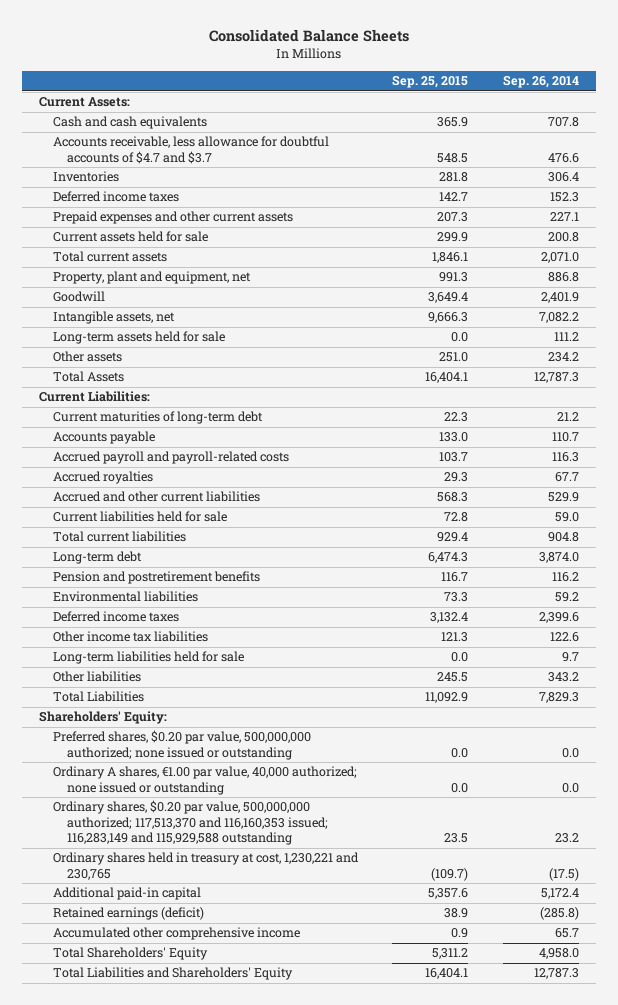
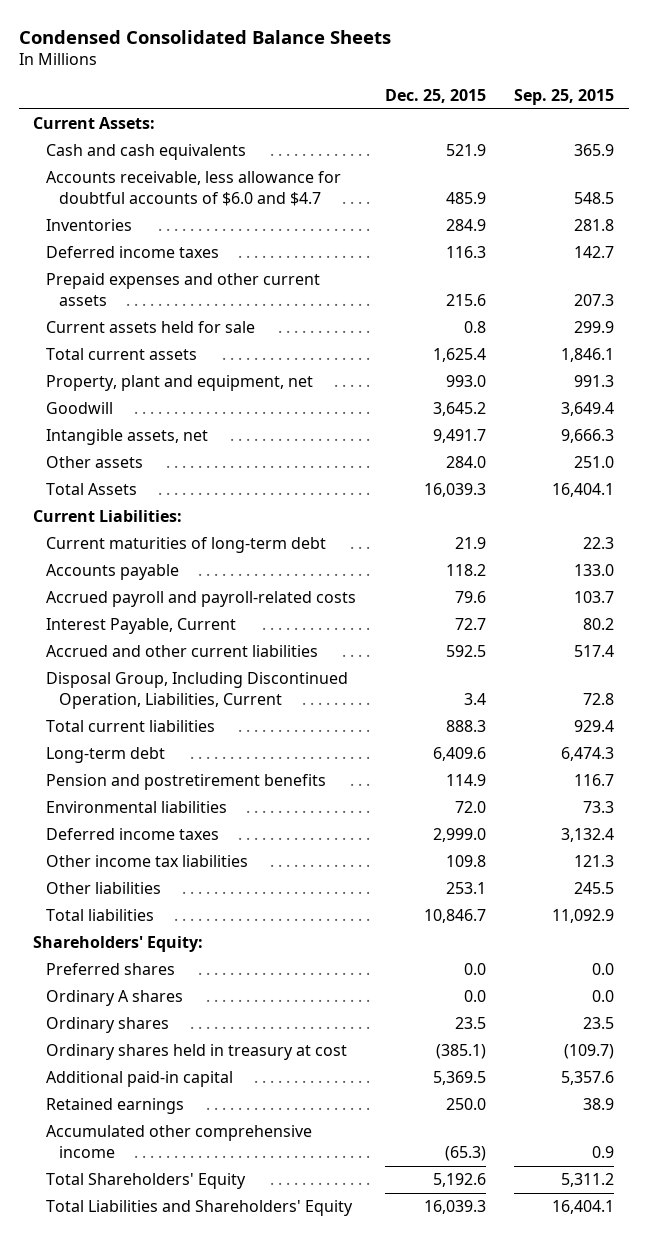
[208,29,409,43] Consolidated Balance Sheets -> [18,29,391,44] Condensed Consolidated Balance Sheets
[502,75,579,89] Sep. 26, 2014 -> none
none -> [384,88,486,103] Dec. 25, 2015
[53,136,330,164] Accounts receivable, less allowance for doubtful accounts of $4.7 and $3.7 -> [45,171,341,207] Accounts receivable, less allowance for doubtful accounts of $6.0 and $4.7
[53,331,226,345] Long-term assets held for sale -> none
[53,471,154,485] Accrued royalties -> none
none -> [45,618,236,635] Interest Payable, Current
[437,492,469,503] 568.3 -> [574,645,615,658] 517.4
[53,511,228,523] Current liabilities held for sale -> [45,672,348,710] Disposal Group, Including Discontinued Operation, Liabilities, Current
[53,651,245,665] Long-term liabilities held for sale -> none
[53,691,145,703] Total Liabilities -> [45,909,154,922] Total liabilities
[53,730,312,760] Preferred shares, $0.20 par value, 500,000,000 authorized; none issued or outstanding -> [45,963,175,976] Preferred shares
[53,766,358,795] Ordinary A shares, €1.00 par value, 40,000 authorized; none issued or outstanding -> [45,990,183,1007] Ordinary A shares
[53,800,329,846] Ordinary shares, $0.20 par value, 500,000,000 authorized; 117,513,370 and 116,160,353 issued; 116,283,149 and 115,929,588 outstanding -> [45,1017,169,1034] Ordinary shares
[53,852,360,880] Ordinary shares held in treasury at cost, 1,230,221 and 230,765 -> [45,1044,347,1061] Ordinary shares held in treasury at cost
[53,907,205,921] Retained earnings (deficit) -> [45,1098,184,1115] Retained earnings

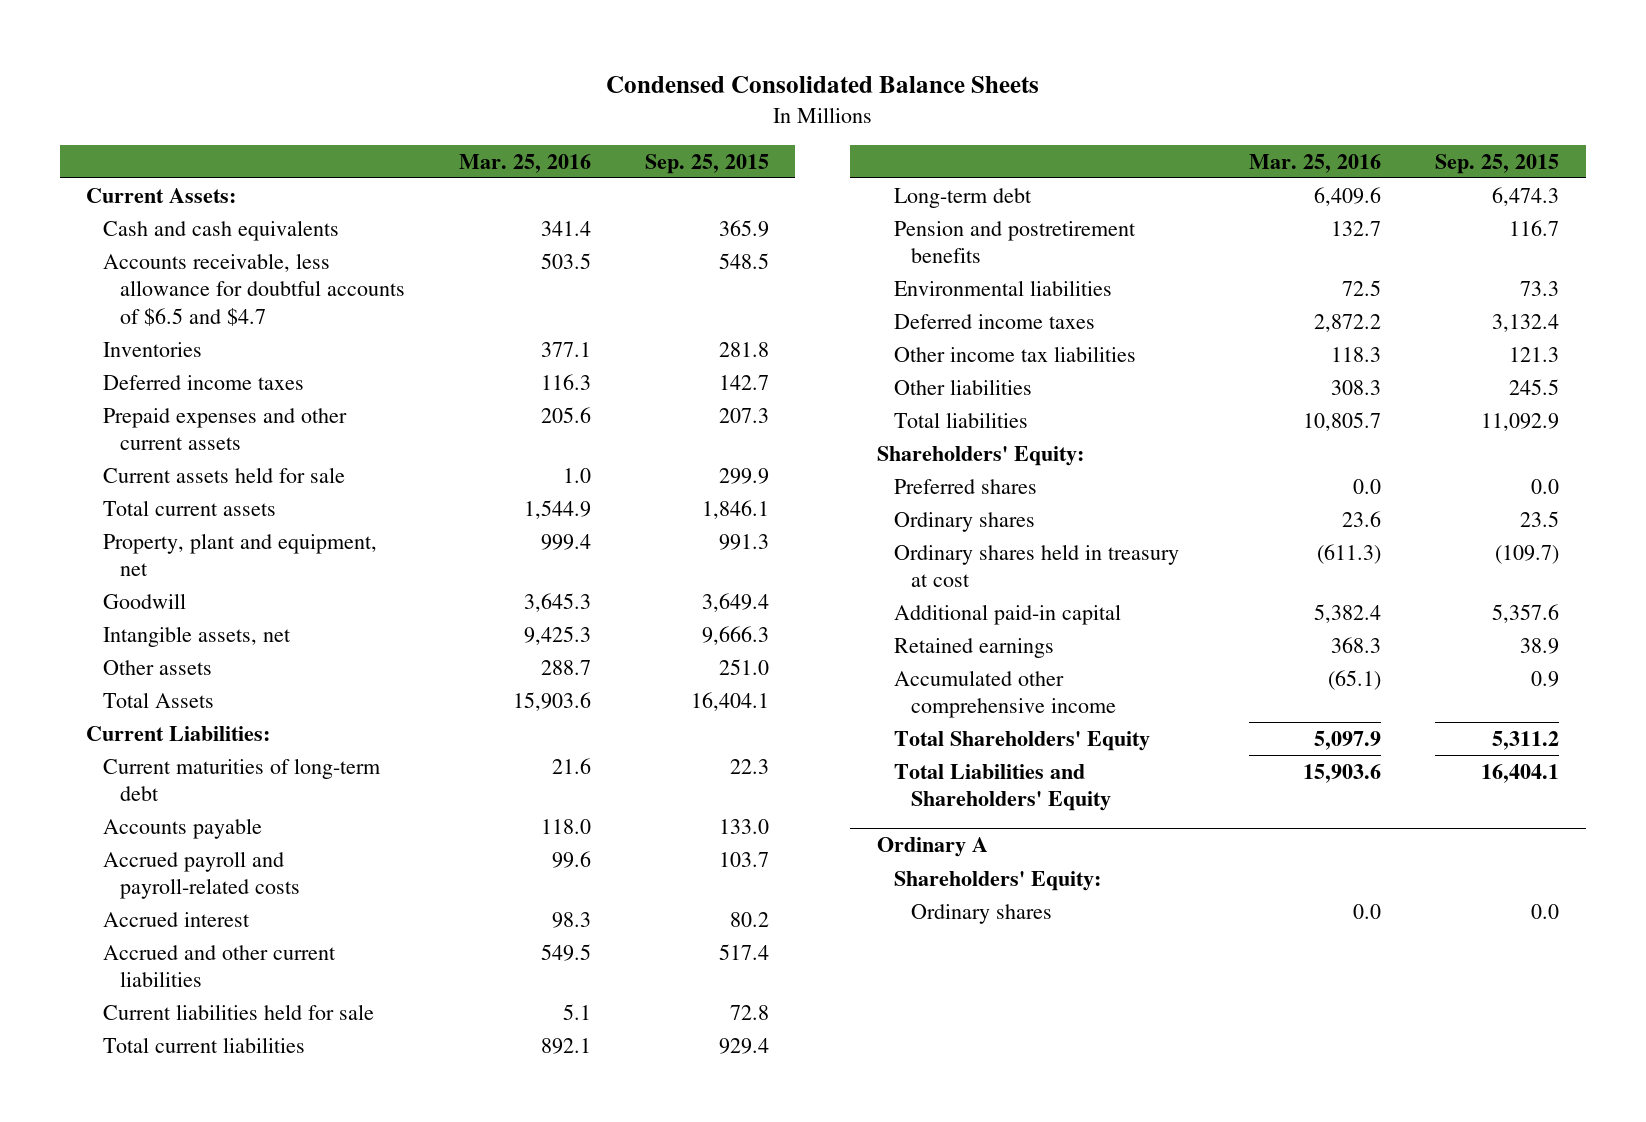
[384,88,486,103] Dec. 25, 2015 -> none
none -> [458,153,591,173] Mar. 25, 2016
[45,171,341,207] Accounts receivable, less allowance for doubtful accounts of $6.0 and $4.7 -> [103,252,406,326] Accounts receivable, less allowance for doubtful accounts of $6.5 and $4.7
[45,618,236,635] Interest Payable, Current -> [103,911,251,927] Accrued interest
[45,672,348,710] Disposal Group, Including Discontinued Operation, Liabilities, Current -> [103,1003,375,1020] Current liabilities held for sale
[45,990,183,1007] Ordinary A shares -> none
none -> [877,837,989,858] Ordinary A
none -> [893,870,1101,891] Shareholders' Equity:
none -> [910,903,1052,924] Ordinary shares

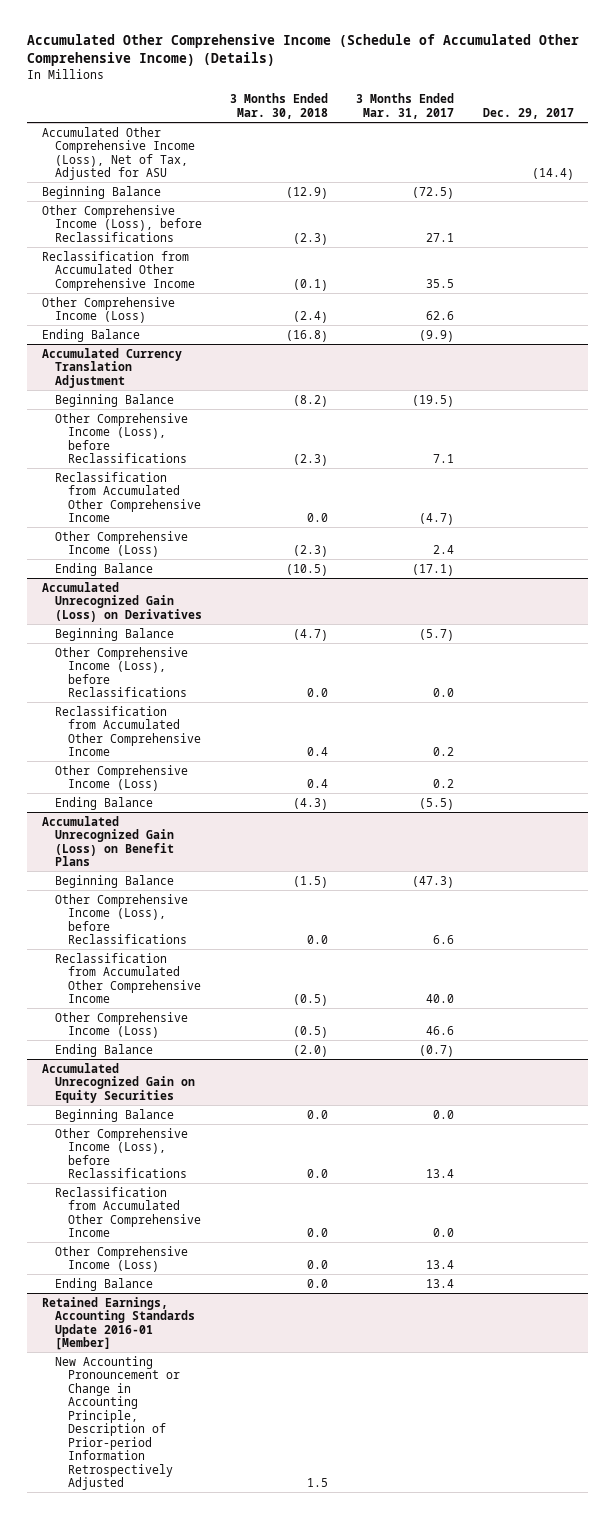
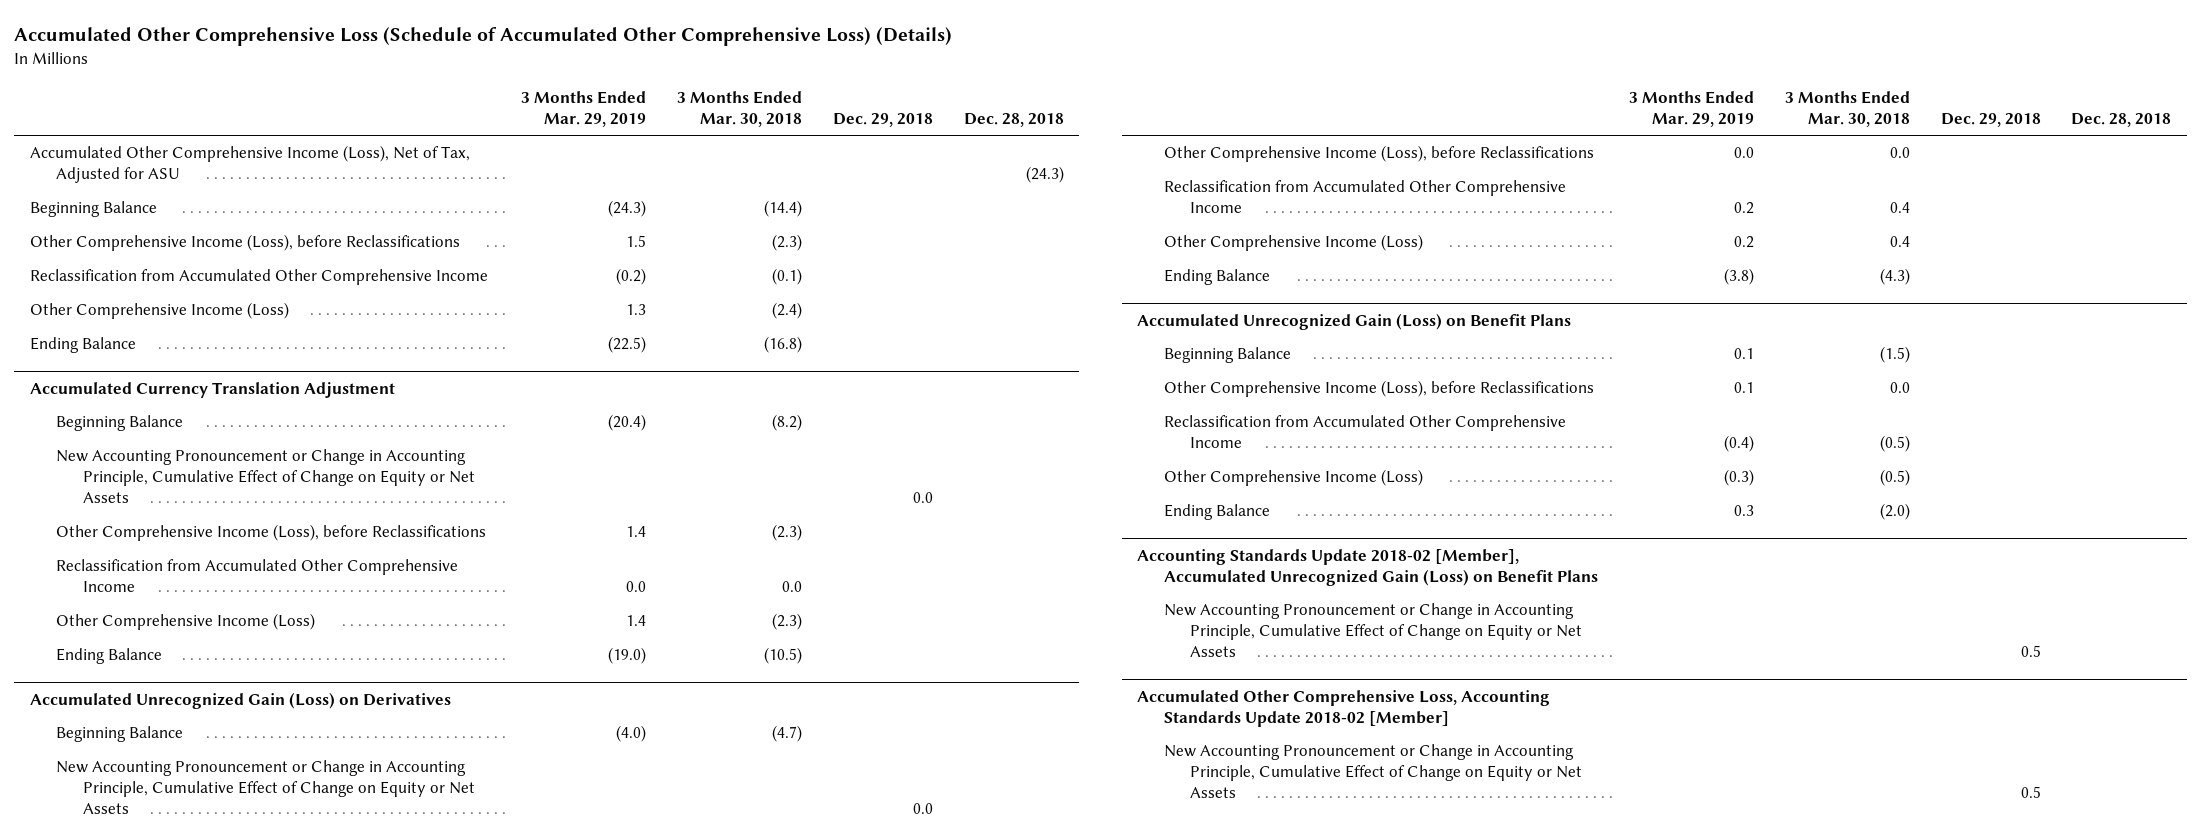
[27,34,580,67] Accumulated Other Comprehensive Income (Schedule of Accumulated Other Comprehensive Income) (Details) -> [14,26,953,46] Accumulated Other Comprehensive Loss (Schedule of Accumulated Other Comprehensive Loss) (Details)
[356,93,455,120] 3 Months Ended Mar. 31, 2017 -> none
[482,108,574,120] Dec. 29, 2017 -> none
none -> [521,90,647,127] 3 Months Ended Mar. 29, 2019
none -> [833,112,934,127] Dec. 29, 2018
none -> [963,112,1064,127] Dec. 28, 2018
[286,186,329,199] (12.9) -> [764,200,803,218] (14.4)
none -> [56,449,475,504] New Accounting Pronouncement or Change in Accounting Principle, Cumulative Effect of Change on Equity or Net Assets
none -> [56,760,475,815] New Accounting Pronouncement or Change in Accounting Principle, Cumulative Effect of Change on Equity or Net Assets
[41,1062,195,1103] Accumulated Unrecognized Gain on Equity Securities -> none
[54,1108,174,1122] Beginning Balance -> none
[54,1127,188,1179] Other Comprehensive Income (Loss), before Reclassifications -> none
[54,1186,201,1238] Reclassification from Accumulated Other Comprehensive Income -> none
[54,1245,188,1273] Other Comprehensive Income (Loss) -> none
[54,1277,153,1291] Ending Balance -> none
[41,1296,195,1351] Retained Earnings, Accounting Standards Update 2016-01 [Member] -> none
[54,1355,180,1491] New Accounting Pronouncement or Change in Accounting Principle, Description of Prior-period Information Retrospectively Adjusted -> none
none -> [1137,548,1598,586] Accounting Standards Update 2018-02 [Member], Accumulated Unrecognized Gain (Loss) on Benefit Plans
none -> [1163,603,1583,658] New Accounting Pronouncement or Change in Accounting Principle, Cumulative Effect of Change on Equity or Net Assets
none -> [1137,689,1551,727] Accumulated Other Comprehensive Loss, Accounting Standards Update 2018-02 [Member]
none -> [1163,744,1583,799] New Accounting Pronouncement or Change in Accounting Principle, Cumulative Effect of Change on Equity or Net Assets

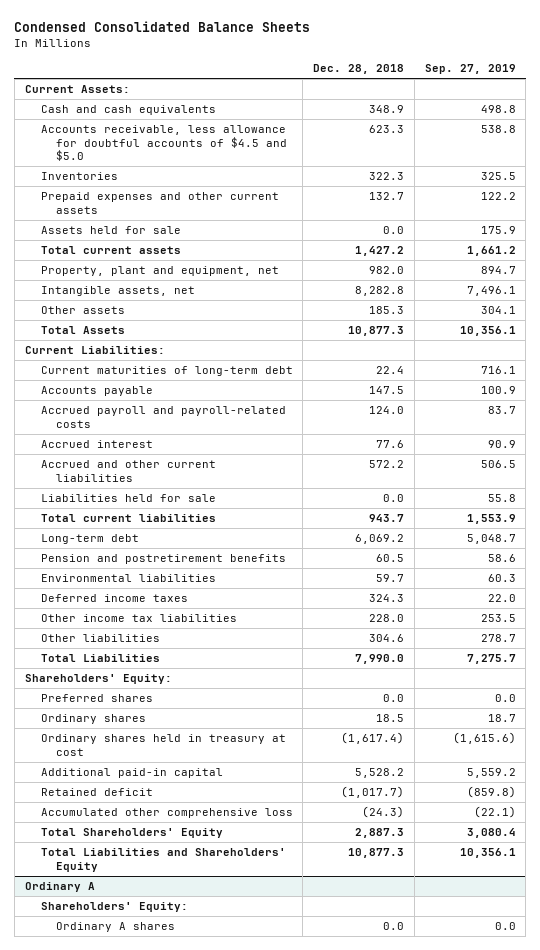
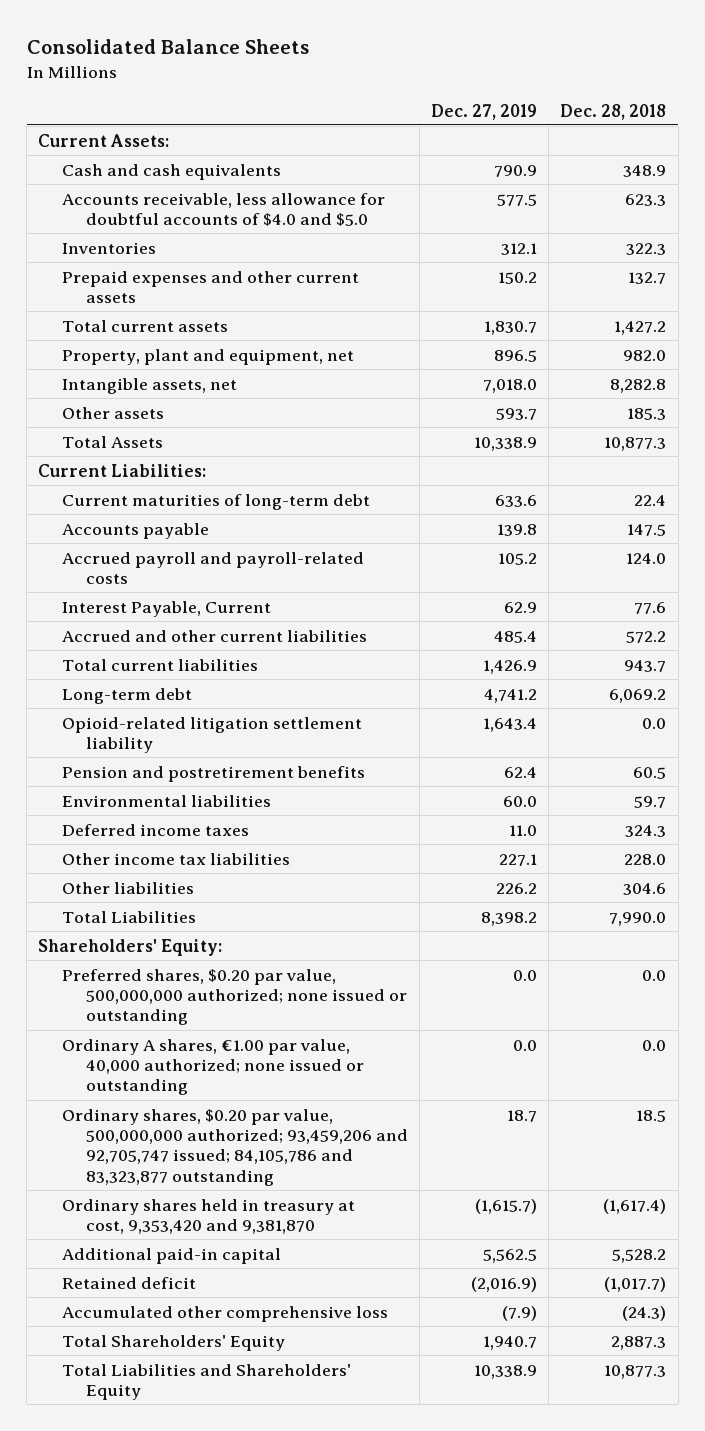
[14,20,311,32] Condensed Consolidated Balance Sheets -> [26,39,309,55] Consolidated Balance Sheets
[424,64,516,75] Sep. 27, 2019 -> none
none -> [431,103,538,120] Dec. 27, 2019
[40,125,288,162] Accounts receivable, less allowance for doubtful accounts of $4.5 and $5.0 -> [62,192,386,226] Accounts receivable, less allowance for doubtful accounts of $4.0 and $5.0
[40,226,181,235] Assets held for sale -> none
[40,440,153,449] Accrued interest -> [62,600,272,617] Interest Payable, Current
[40,494,216,503] Liabilities held for sale -> none
none -> [62,716,363,753] Opioid-related litigation settlement liability
[40,694,153,703] Preferred shares -> [62,968,407,1026] Preferred shares, $0.20 par value, 500,000,000 authorized; none issued or outstanding
none -> [62,1038,364,1096] Ordinary A shares, €1.00 par value, 40,000 authorized; none issued or outstanding
[40,714,146,725] Ordinary shares -> [62,1108,408,1186] Ordinary shares, $0.20 par value, 500,000,000 authorized; 93,459,206 and 92,705,747 issued; 84,105,786 and 83,323,877 outstanding
[40,734,286,756] Ordinary shares held in treasury at cost -> [62,1198,356,1234] Ordinary shares held in treasury at cost, 9,353,420 and 9,381,870
[24,882,95,893] Ordinary A -> none
[40,902,188,913] Shareholders' Equity: -> none
[56,922,176,933] Ordinary A shares -> none

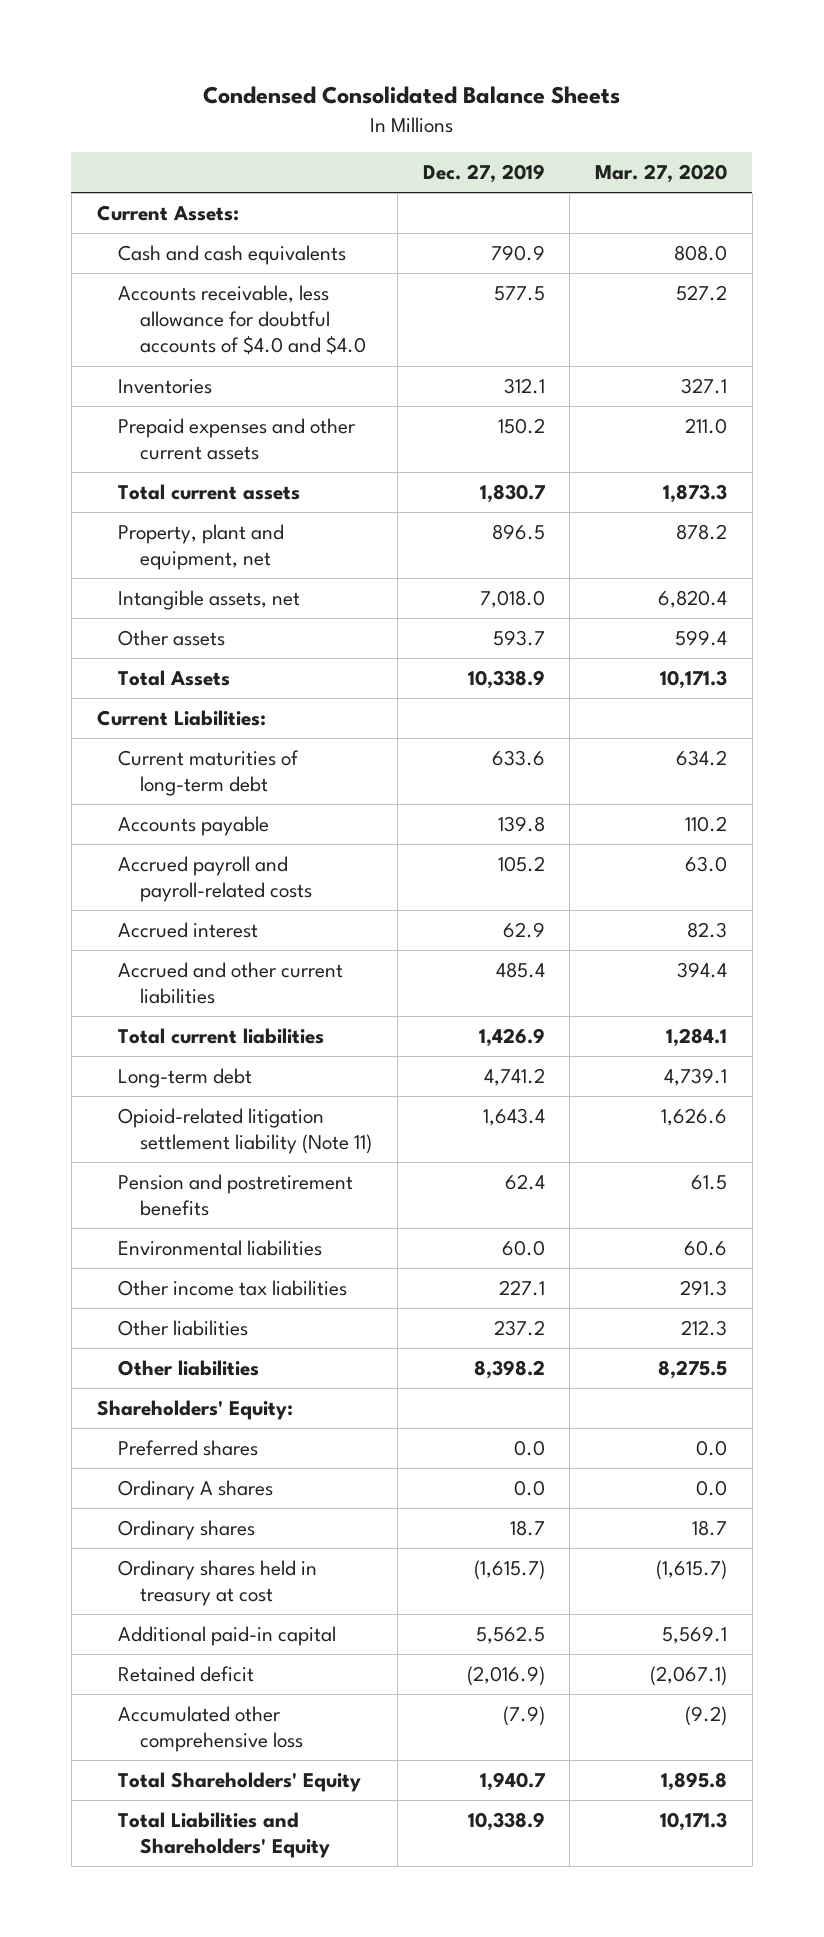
[26,39,309,55] Consolidated Balance Sheets -> [202,86,620,105] Condensed Consolidated Balance Sheets
[560,103,667,120] Dec. 28, 2018 -> none
none -> [595,164,728,184] Mar. 27, 2020
[62,192,386,226] Accounts receivable, less allowance for doubtful accounts of $4.0 and $5.0 -> [118,284,367,356] Accounts receivable, less allowance for doubtful accounts of $4.0 and $4.0
[62,600,272,617] Interest Payable, Current -> [118,921,259,938] Accrued interest
[62,716,363,753] Opioid-related litigation settlement liability -> [118,1107,373,1155] Opioid-related litigation settlement liability (Note 11)
[62,823,250,836] Deferred income taxes -> none
[496,882,538,894] 226.2 -> [493,1319,545,1336] 237.2
[62,910,197,923] Total Liabilities -> [118,1359,260,1376] Other liabilities
[62,1038,364,1096] Ordinary A shares, €1.00 par value, 40,000 authorized; none issued or outstanding -> none
[62,968,407,1026] Preferred shares, $0.20 par value, 500,000,000 authorized; none issued or outstanding -> [118,1439,259,1456] Preferred shares
none -> [118,1479,274,1500] Ordinary A shares
[62,1108,408,1186] Ordinary shares, $0.20 par value, 500,000,000 authorized; 93,459,206 and 92,705,747 issued; 84,105,786 and 83,323,877 outstanding -> [118,1519,256,1540] Ordinary shares
[62,1198,356,1234] Ordinary shares held in treasury at cost, 9,353,420 and 9,381,870 -> [118,1559,318,1607] Ordinary shares held in treasury at cost

